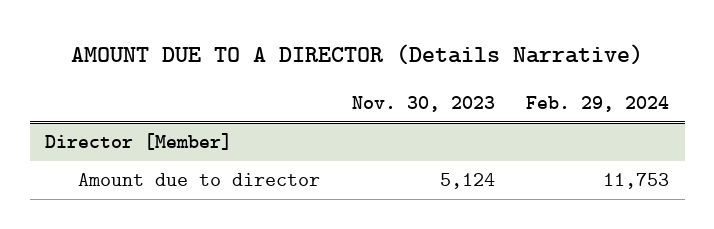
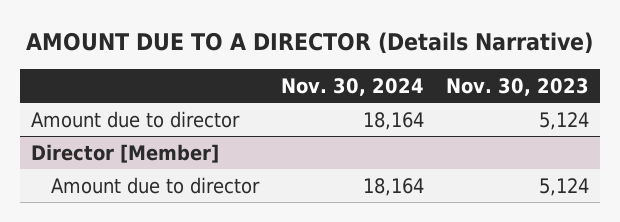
[525,96,669,113] Feb. 29, 2024 -> none
none -> [281,78,425,97] Nov. 30, 2024
none -> [30,110,240,128] Amount due to director

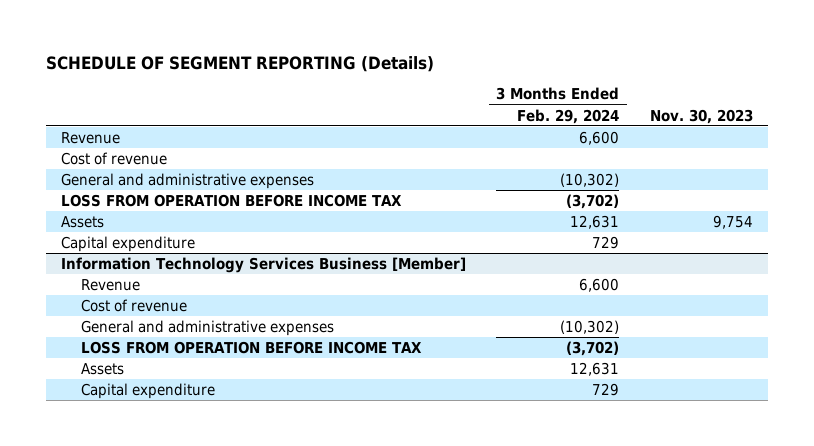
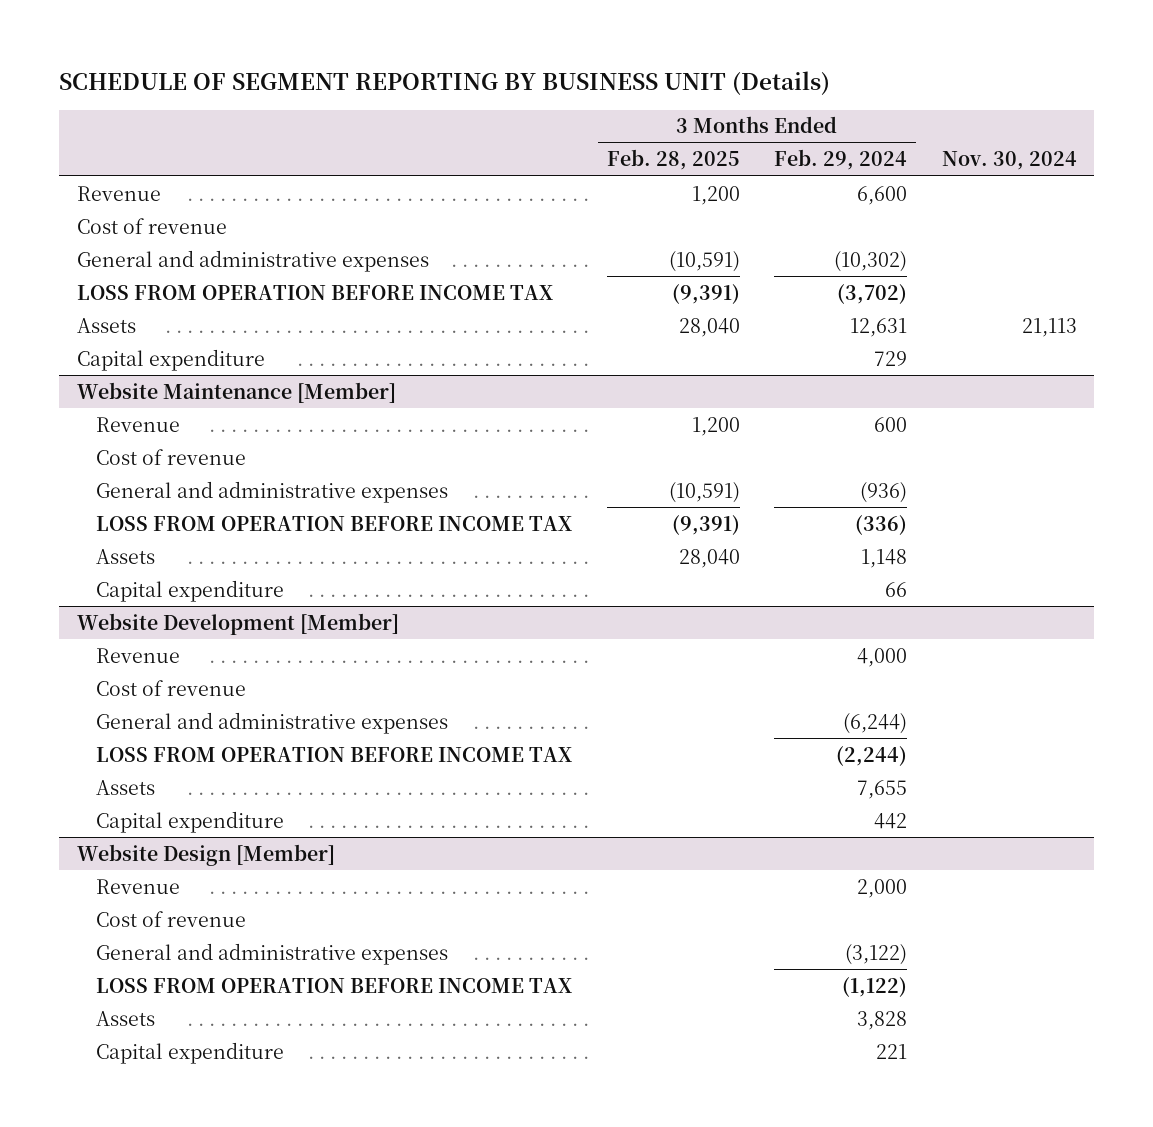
[45,55,434,72] SCHEDULE OF SEGMENT REPORTING (Details) -> [59,70,831,95] SCHEDULE OF SEGMENT REPORTING BY BUSINESS UNIT (Details)
[649,108,753,124] Nov. 30, 2023 -> none
none -> [606,149,740,171] Feb. 28, 2025
none -> [941,151,1077,171] Nov. 30, 2024
[61,257,467,274] Information Technology Services Business [Member] -> none
none -> [76,381,396,403] Website Maintenance [Member]
[579,278,620,293] 6,600 -> [874,416,908,432] 600
[560,320,620,335] (10,302) -> [860,481,908,503] (936)
[566,341,620,357] (3,702) -> [855,514,908,535] (336)
[570,362,620,377] 12,631 -> [861,548,908,568] 1,148
[592,383,620,397] 729 -> [885,581,908,597] 66
none -> [76,612,399,635] Website Development [Member]
none -> [96,647,181,663] Revenue
none -> [96,679,247,696] Cost of revenue
none -> [96,711,449,734] General and administrative expenses
none -> [96,746,573,762] LOSS FROM OPERATION BEFORE INCOME TAX
none -> [96,779,156,795] Assets
none -> [96,810,285,833] Capital expenditure
none -> [76,843,335,866] Website Design [Member]
none -> [96,878,181,894] Revenue
none -> [96,910,247,927] Cost of revenue
none -> [96,942,449,965] General and administrative expenses
none -> [96,977,573,993] LOSS FROM OPERATION BEFORE INCOME TAX
none -> [96,1010,156,1026] Assets
none -> [96,1041,285,1064] Capital expenditure

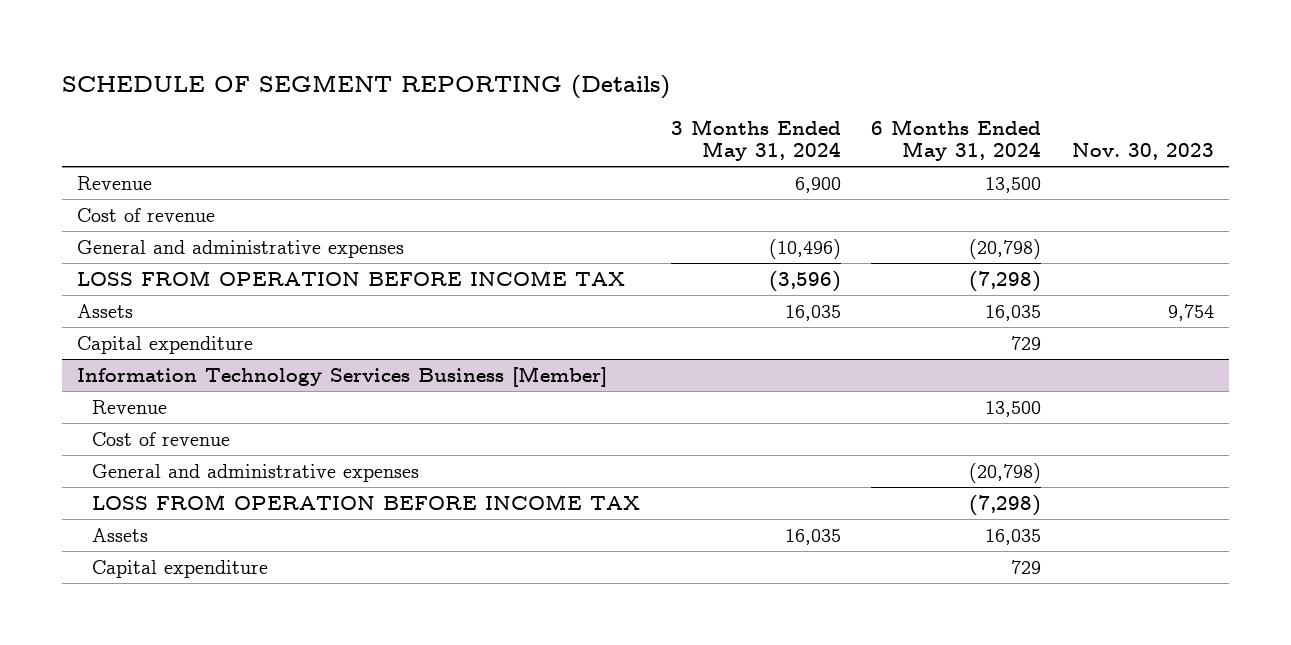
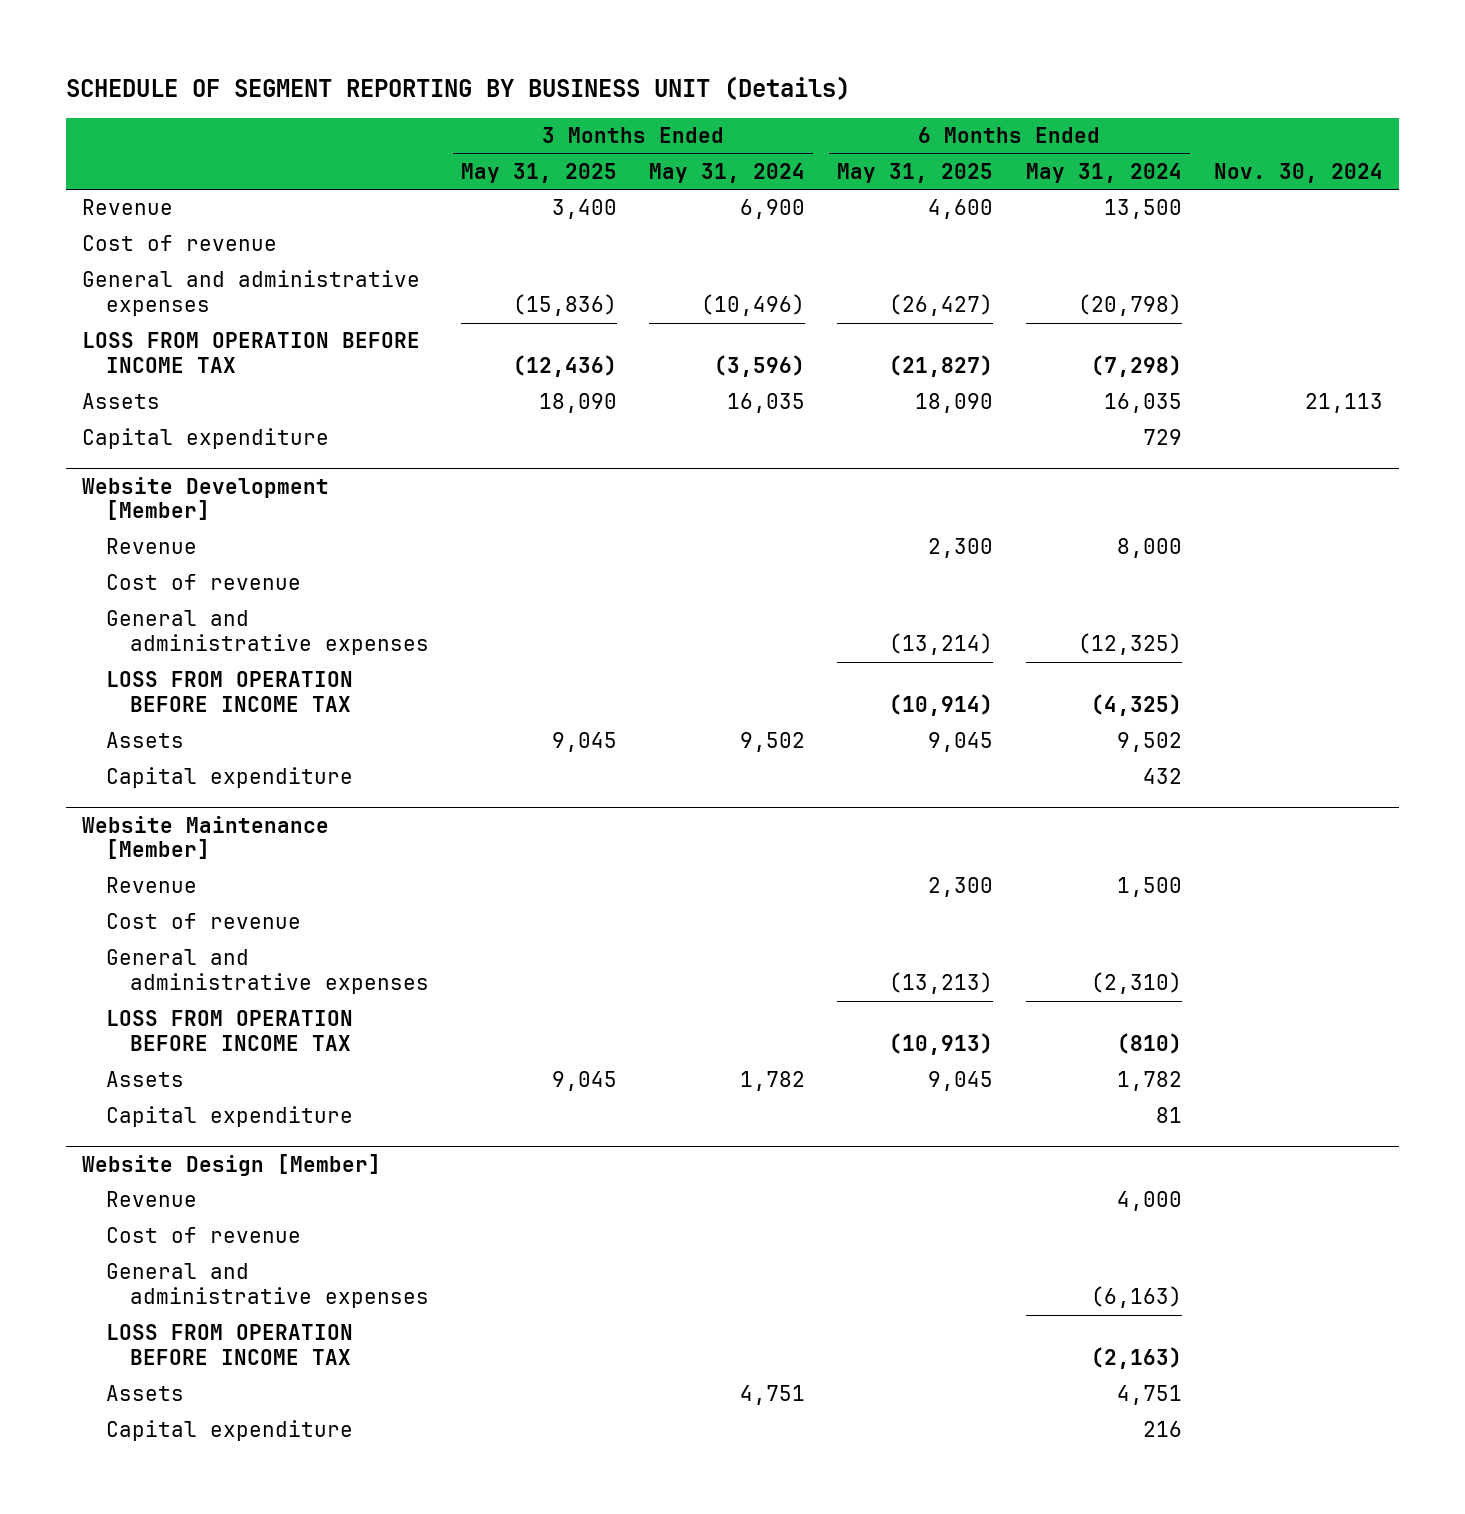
[62,75,671,100] SCHEDULE OF SEGMENT REPORTING (Details) -> [65,76,850,101] SCHEDULE OF SEGMENT REPORTING BY BUSINESS UNIT (Details)
[1072,143,1215,161] Nov. 30, 2023 -> none
none -> [460,162,617,183] May 31, 2025
none -> [837,162,994,183] May 31, 2025
none -> [1213,162,1383,183] Nov. 30, 2024
[77,365,608,387] Information Technology Services Business [Member] -> none
none -> [81,476,329,521] Website Development [Member]
[985,400,1042,417] 13,500 -> [1116,538,1182,559] 8,000
[969,462,1042,483] (20,798) -> [1077,633,1182,656] (12,325)
[969,494,1042,516] (7,298) -> [1090,694,1182,717] (4,325)
[784,528,841,545] 16,035 -> [740,732,806,753] 9,502
[985,528,1042,545] 16,035 -> [1116,732,1182,753] 9,502
[1011,559,1042,574] 729 -> [1142,768,1182,785] 432
none -> [81,815,329,860] Website Maintenance [Member]
none -> [105,877,197,894] Revenue
none -> [105,913,301,930] Cost of revenue
none -> [105,949,429,995] General and administrative expenses
none -> [105,1010,353,1052] LOSS FROM OPERATION BEFORE INCOME TAX
none -> [105,1071,184,1088] Assets
none -> [105,1106,353,1128] Capital expenditure
none -> [81,1153,381,1176] Website Design [Member]
none -> [105,1191,197,1208] Revenue
none -> [105,1227,301,1244] Cost of revenue
none -> [105,1263,429,1309] General and administrative expenses
none -> [105,1324,353,1366] LOSS FROM OPERATION BEFORE INCOME TAX
none -> [105,1385,184,1402] Assets
none -> [105,1420,353,1442] Capital expenditure

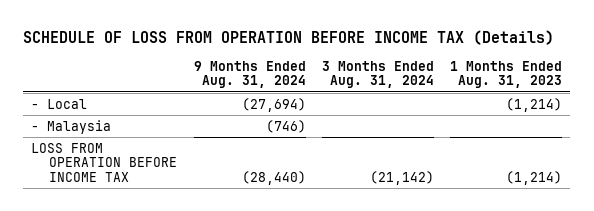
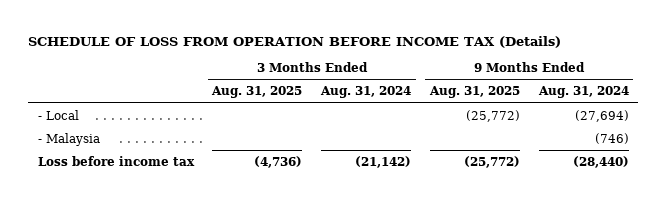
[450,60,563,89] 1 Months Ended Aug. 31, 2023 -> none
none -> [211,86,303,99] Aug. 31, 2025
none -> [428,86,520,99] Aug. 31, 2025
[31,142,178,182] LOSS FROM OPERATION BEFORE INCOME TAX -> [37,155,195,166] Loss before income tax

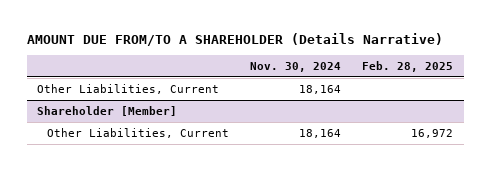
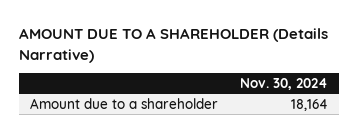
[26,32,443,46] AMOUNT DUE FROM/TO A SHAREHOLDER (Details Narrative) -> [18,28,328,63] AMOUNT DUE TO A SHAREHOLDER (Details Narrative)
[362,60,454,72] Feb. 28, 2025 -> none
[37,105,178,116] Shareholder [Member] -> none
[46,127,229,138] Other Liabilities, Current -> none
[37,83,220,94] Other Liabilities, Current -> [29,97,218,109] Amount due to a shareholder

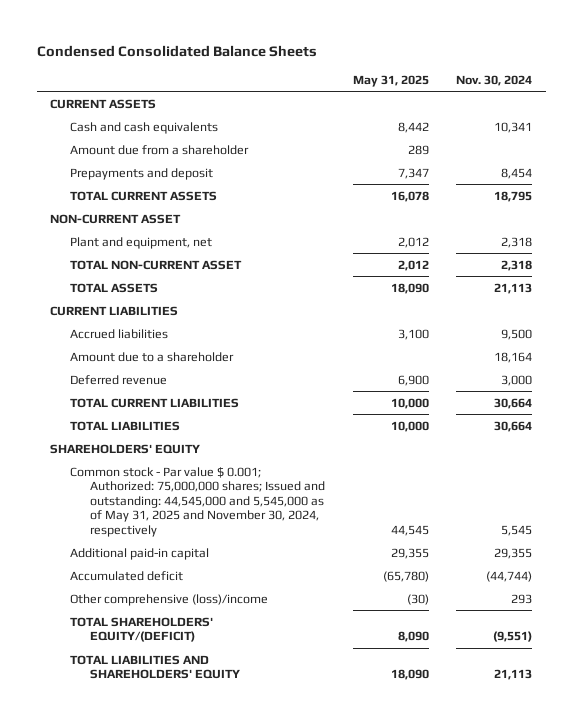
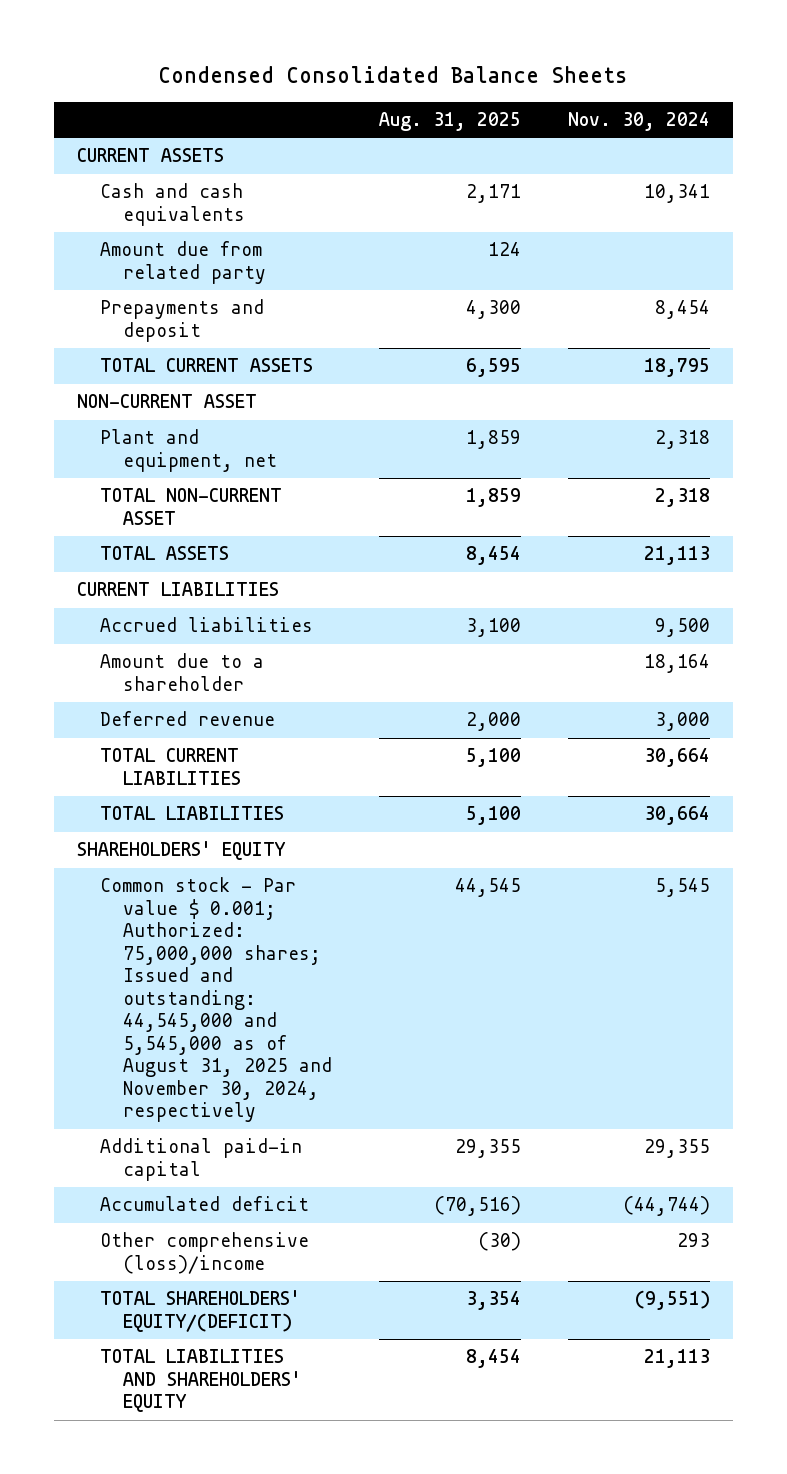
[352,74,429,87] May 31, 2025 -> none
none -> [379,112,522,132] Aug. 31, 2025
[70,144,250,155] Amount due from a shareholder -> none
none -> [100,241,267,284] Amount due from related party
[70,466,325,537] Common stock - Par value $ 0.001; Authorized: 75,000,000 shares; Issued and outstanding: 44,545,000 and 5,545,000 as of May 31, 2025 and November 30, 2024, respectively -> [100,877,333,1123] Common stock - Par value $ 0.001; Authorized: 75,000,000 shares; Issued and outstanding: 44,545,000 and 5,545,000 as of August 31, 2025 and November 30, 2024, respectively

